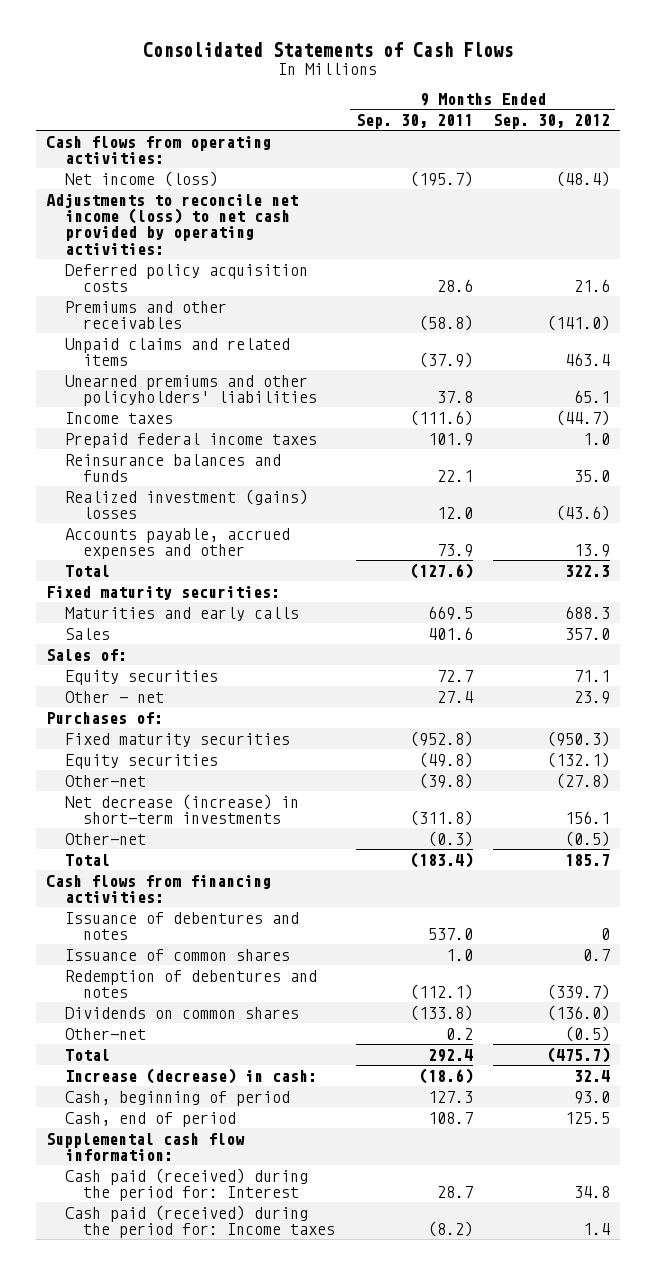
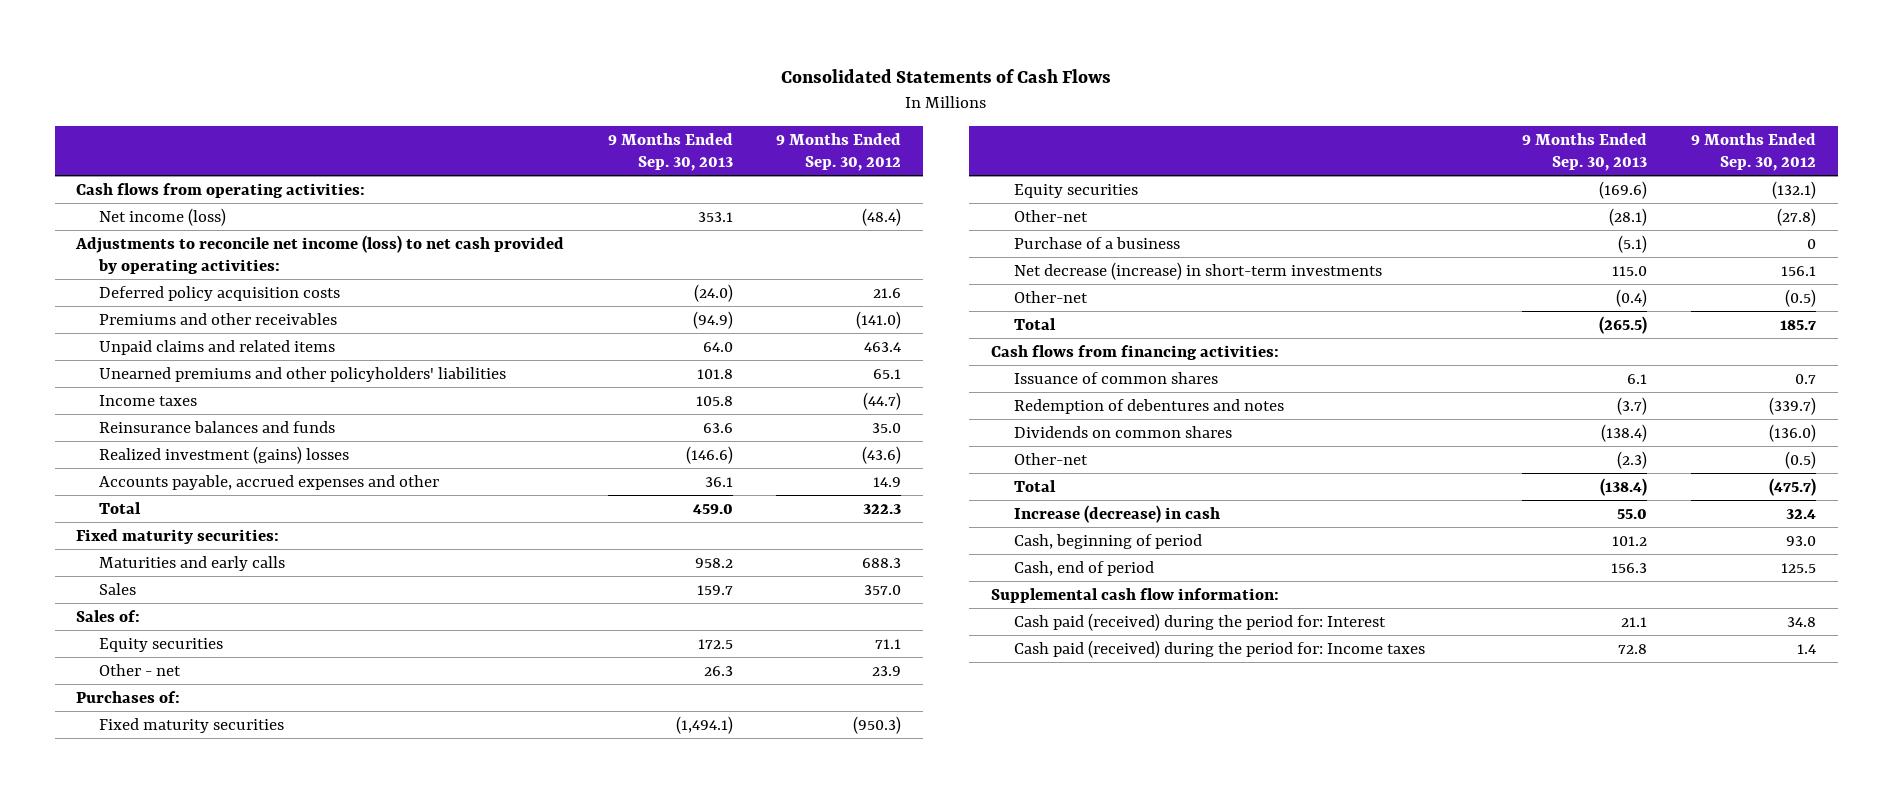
[355,114,473,130] Sep. 30, 2011 -> none
none -> [607,133,733,171] 9 Months Ended Sep. 30, 2013
[64,432,317,448] Prepaid federal income taxes -> none
[573,544,610,558] 13.9 -> [873,476,902,487] 14.9
none -> [1013,236,1180,249] Purchase of a business
[64,911,299,941] Issuance of debentures and notes -> none
[64,1067,317,1084] Increase (decrease) in cash: -> [1013,504,1220,523] Increase (decrease) in cash

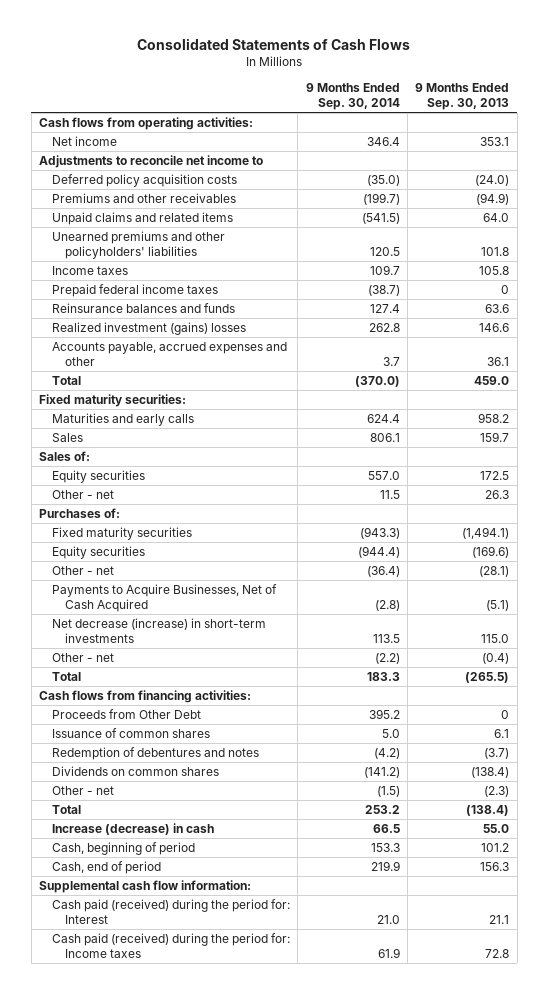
[776,133,902,171] 9 Months Ended Sep. 30, 2012 -> none
none -> [305,83,400,111] 9 Months Ended Sep. 30, 2014
[99,207,227,226] Net income (loss) -> [51,135,117,146] Net income
[75,234,565,274] Adjustments to reconcile net income (loss) to net cash provided by operating activities: -> [38,154,263,168] Adjustments to reconcile net income to
none -> [51,283,218,297] Prepaid federal income taxes
[685,445,733,464] (146.6) -> [479,322,510,332] 146.6
[1013,209,1088,222] Other-net -> [51,565,114,575] Other - net
[1013,236,1180,249] Purchase of a business -> [51,583,277,612] Payments to Acquire Businesses, Net of Cash Acquired
[1013,290,1088,303] Other-net -> [51,652,114,662] Other - net
none -> [51,708,201,719] Proceeds from Other Debt
[1013,452,1088,465] Other-net -> [51,785,114,795] Other - net

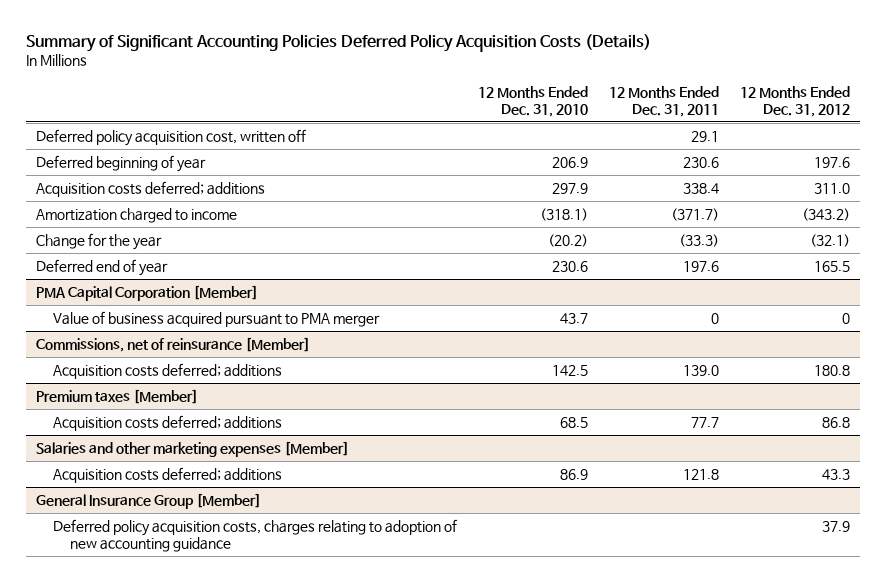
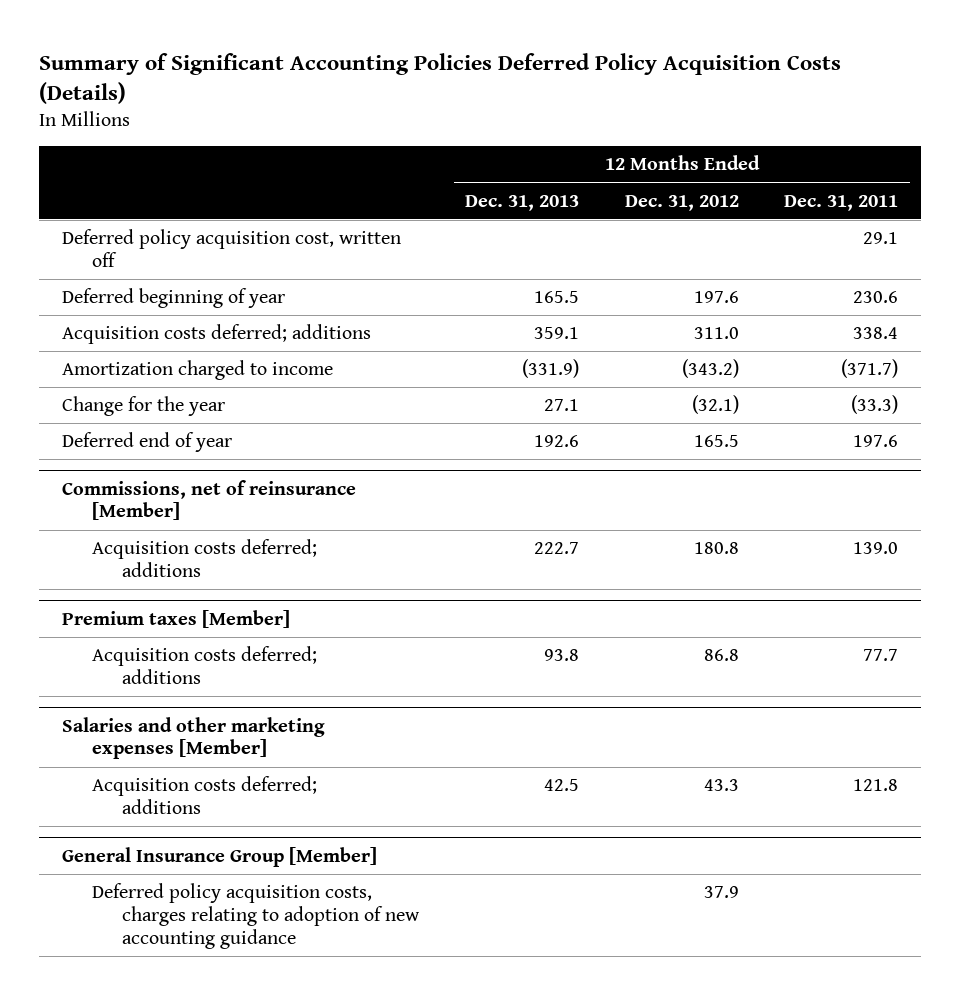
[478,85,589,117] 12 Months Ended Dec. 31, 2010 -> none
none -> [464,194,579,211] Dec. 31, 2013
[36,284,259,301] PMA Capital Corporation [Member] -> none
[53,310,381,327] Value of business acquired pursuant to PMA merger -> none

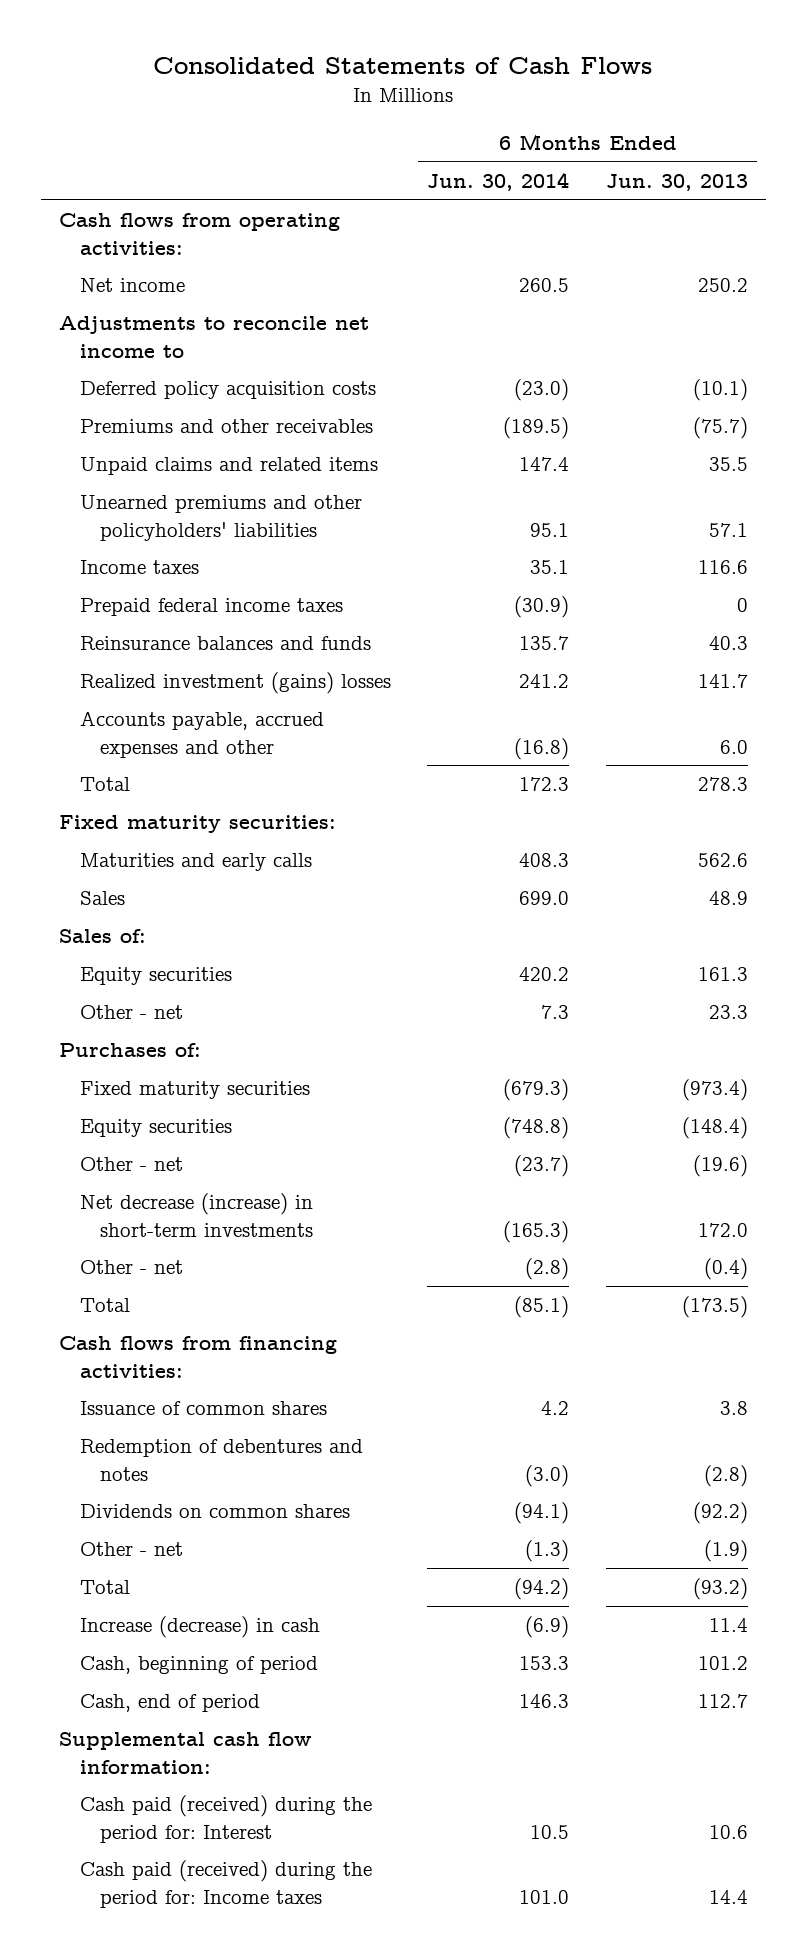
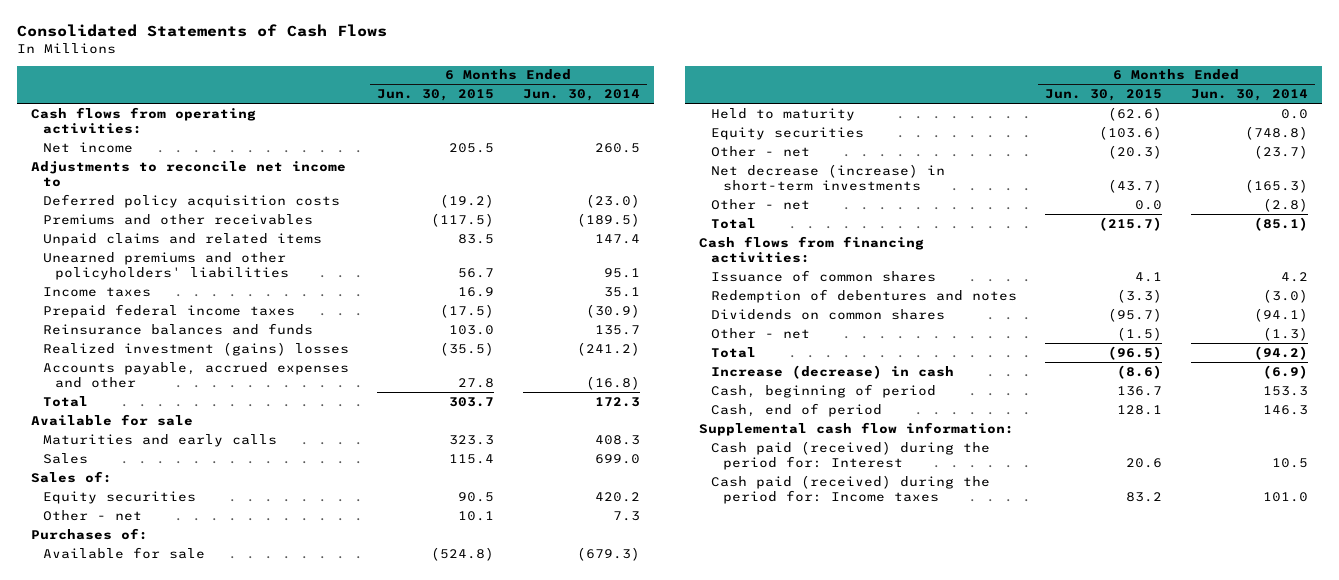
[605,173,748,191] Jun. 30, 2013 -> none
none -> [377,89,495,102] Jun. 30, 2015
[519,674,570,689] 241.2 -> [576,341,640,356] (241.2)
[58,815,336,834] Fixed maturity securities: -> none
none -> [31,413,194,426] Available for sale
[79,1081,310,1100] Fixed maturity securities -> [42,546,205,559] Available for sale
none -> [710,107,855,121] Held to maturity

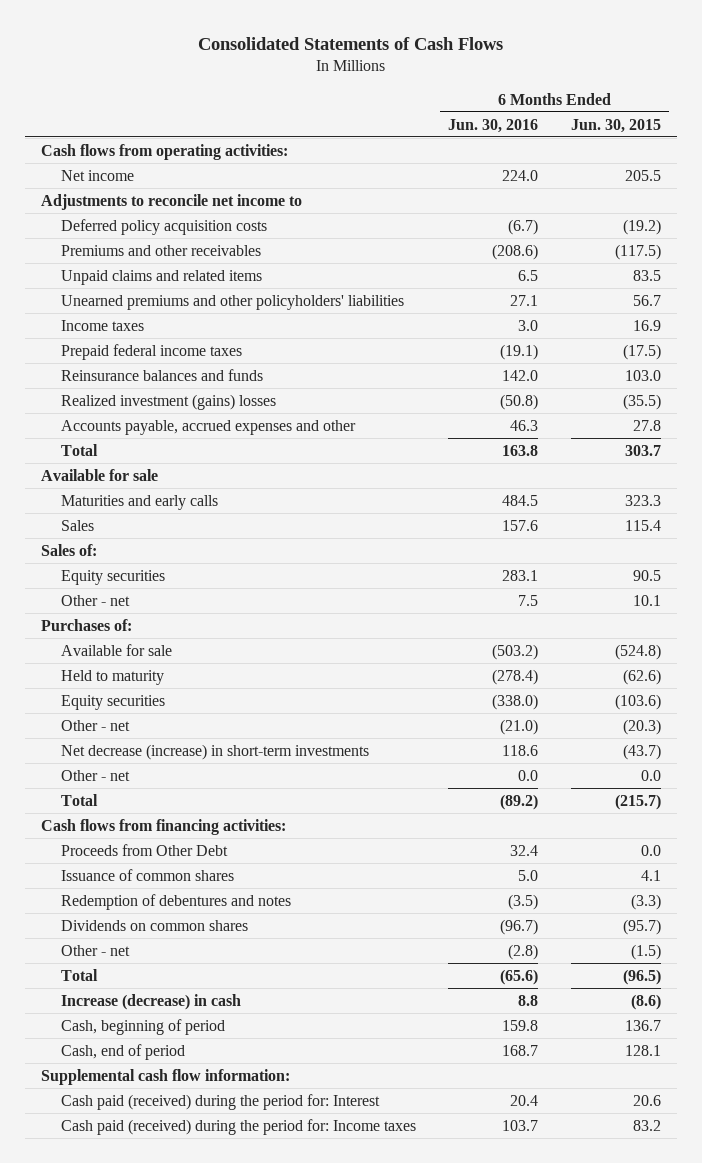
[522,89,640,102] Jun. 30, 2014 -> none
none -> [448,118,539,133] Jun. 30, 2016
none -> [60,843,228,856] Proceeds from Other Debt

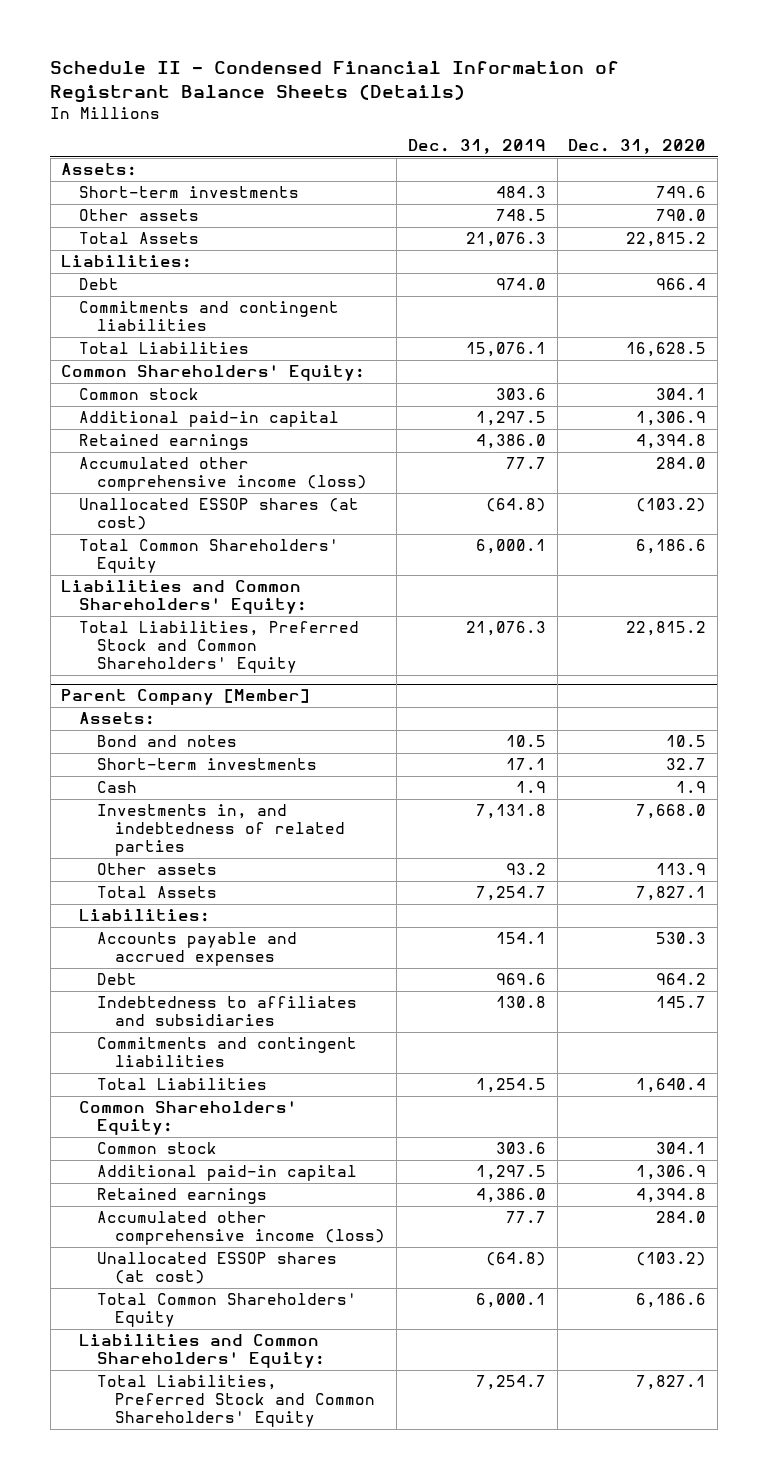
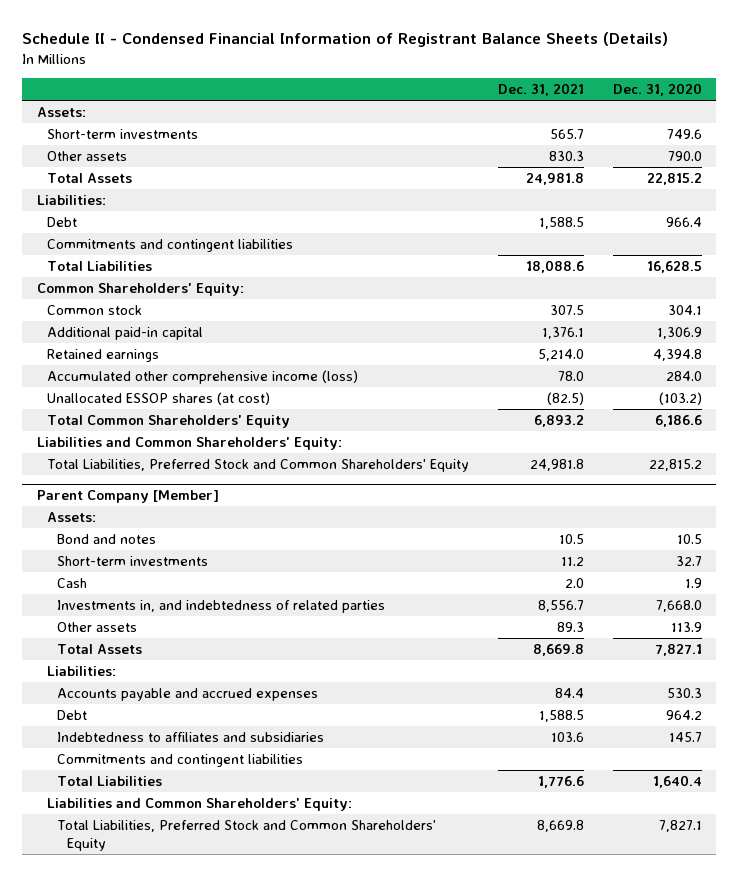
[407,139,546,155] Dec. 31, 2019 -> none
none -> [497,83,584,97] Dec. 31, 2021
[79,1101,298,1136] Common Shareholders' Equity: -> none
[97,1142,218,1155] Common stock -> none
[97,1165,358,1182] Additional paid-in capital -> none
[97,1188,268,1205] Retained earnings -> none
[97,1211,386,1246] Accumulated other comprehensive income (loss) -> none
[97,1252,338,1285] Unallocated ESSOP shares (at cost) -> none
[97,1293,358,1328] Total Common Shareholders' Equity -> none

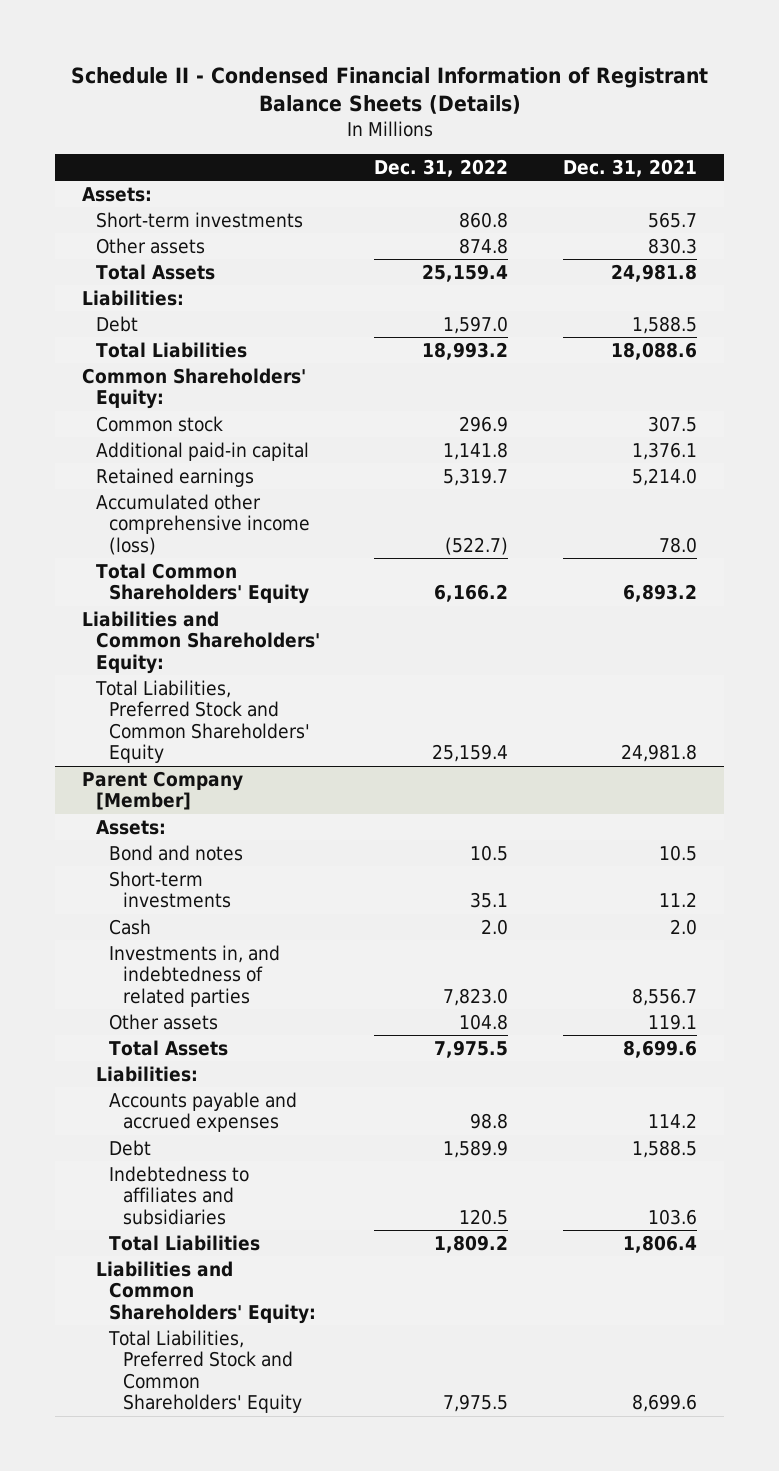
[612,83,702,97] Dec. 31, 2020 -> none
none -> [374,158,509,177] Dec. 31, 2022
[46,238,293,252] Commitments and contingent liabilities -> none
[46,391,270,405] Unallocated ESSOP shares (at cost) -> none
[556,621,584,632] 89.3 -> [648,1013,698,1030] 119.1
[532,643,584,656] 8,669.8 -> [623,1039,698,1058] 8,699.6
[554,687,584,698] 84.4 -> [648,1113,698,1129] 114.2
[56,753,303,767] Commitments and contingent liabilities -> none
[537,775,584,788] 1,776.6 -> [623,1234,698,1253] 1,806.4
[536,819,584,832] 8,669.8 -> [632,1394,698,1413] 8,699.6

